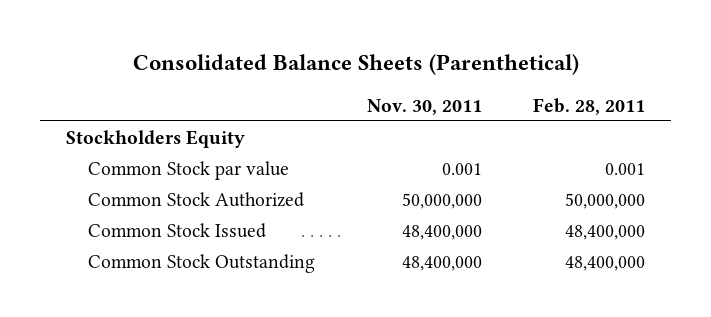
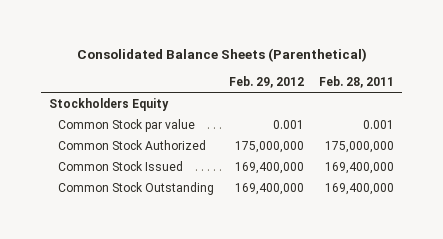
[366,98,482,115] Nov. 30, 2011 -> none
none -> [229,75,305,88] Feb. 29, 2012
[565,192,646,209] 50,000,000 -> [325,140,395,153] 175,000,000
[565,224,646,240] 48,400,000 -> [325,161,395,174] 169,400,000
[565,255,646,271] 48,400,000 -> [325,182,395,195] 169,400,000

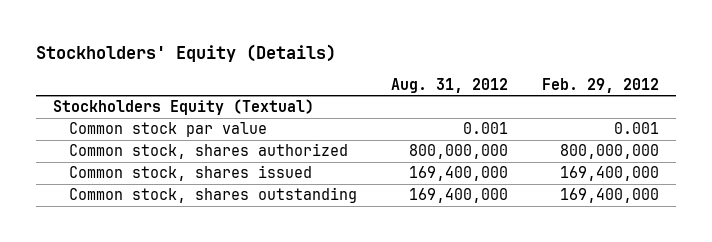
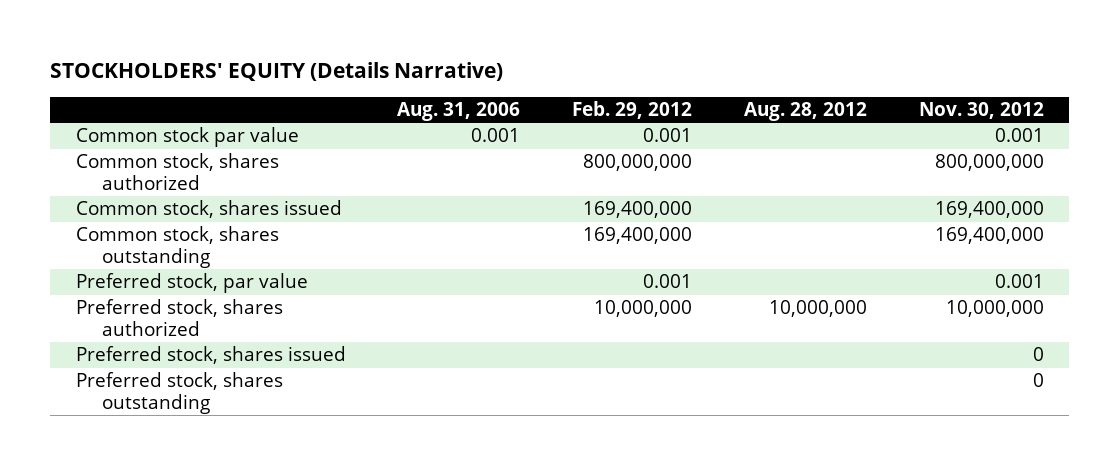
[35,43,336,62] Stockholders' Equity (Details) -> [49,62,503,82] STOCKHOLDERS' EQUITY (Details Narrative)
[391,77,509,93] Aug. 31, 2012 -> none
none -> [397,101,521,121] Aug. 31, 2006
none -> [743,101,867,121] Aug. 28, 2012
none -> [918,101,1044,119] Nov. 30, 2012
[52,99,314,116] Stockholders Equity (Textual) -> none
none -> [75,273,308,294] Preferred stock, par value
none -> [75,299,283,336] Preferred stock, shares authorized
none -> [75,346,346,365] Preferred stock, shares issued
none -> [75,372,283,414] Preferred stock, shares outstanding

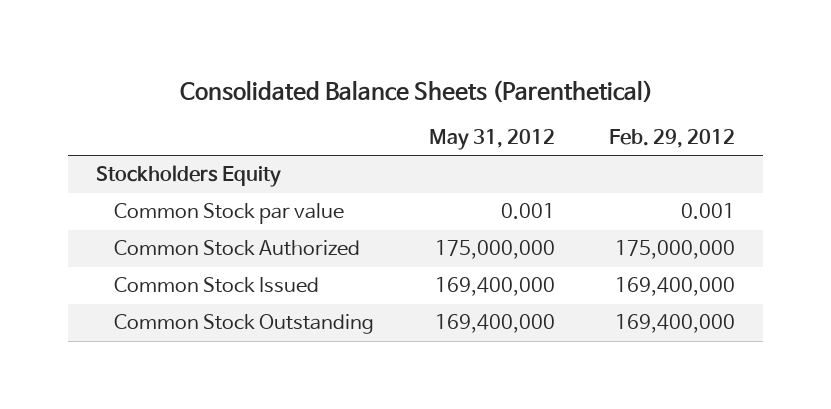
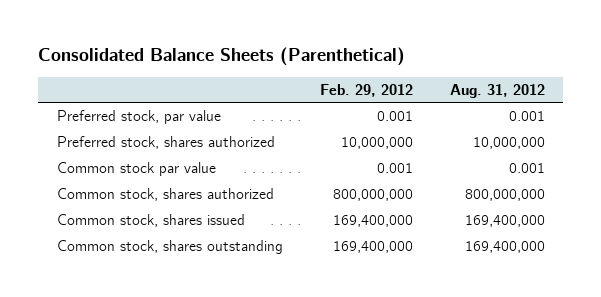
[428,129,555,151] May 31, 2012 -> none
none -> [449,83,545,98] Aug. 31, 2012
[95,165,281,188] Stockholders Equity -> none
none -> [56,110,221,125] Preferred stock, par value
none -> [56,136,275,150] Preferred stock, shares authorized
[114,203,345,225] Common Stock par value -> [56,162,216,177] Common stock par value
[114,240,361,257] Common Stock Authorized -> [56,188,274,202] Common stock, shares authorized
[615,240,736,260] 175,000,000 -> [332,189,413,202] 800,000,000
[114,277,320,294] Common Stock Issued -> [56,214,245,228] Common stock, shares issued
[114,314,375,335] Common Stock Outstanding -> [56,240,283,255] Common stock, shares outstanding

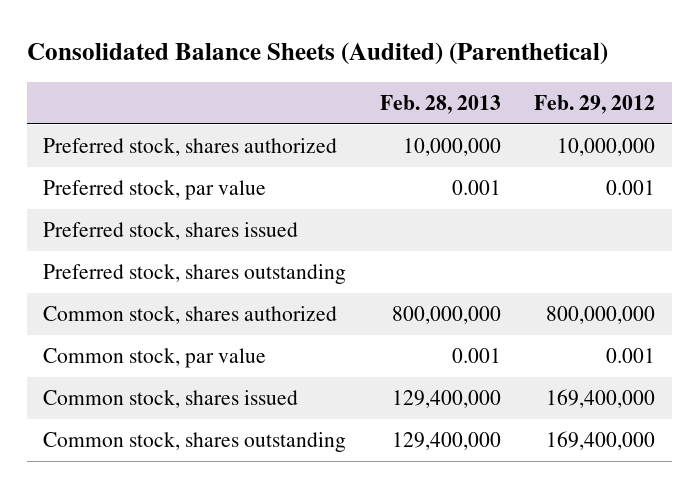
[37,47,405,67] Consolidated Balance Sheets (Parenthetical) -> [26,42,608,66] Consolidated Balance Sheets (Audited) (Parenthetical)
[449,83,545,98] Aug. 31, 2012 -> none
none -> [379,94,501,114] Feb. 28, 2013
[56,162,216,177] Common stock par value -> none
[56,110,221,125] Preferred stock, par value -> [43,179,267,200] Preferred stock, par value
none -> [43,221,299,240] Preferred stock, shares issued
none -> [43,263,347,284] Preferred stock, shares outstanding
none -> [43,347,267,368] Common stock, par value

